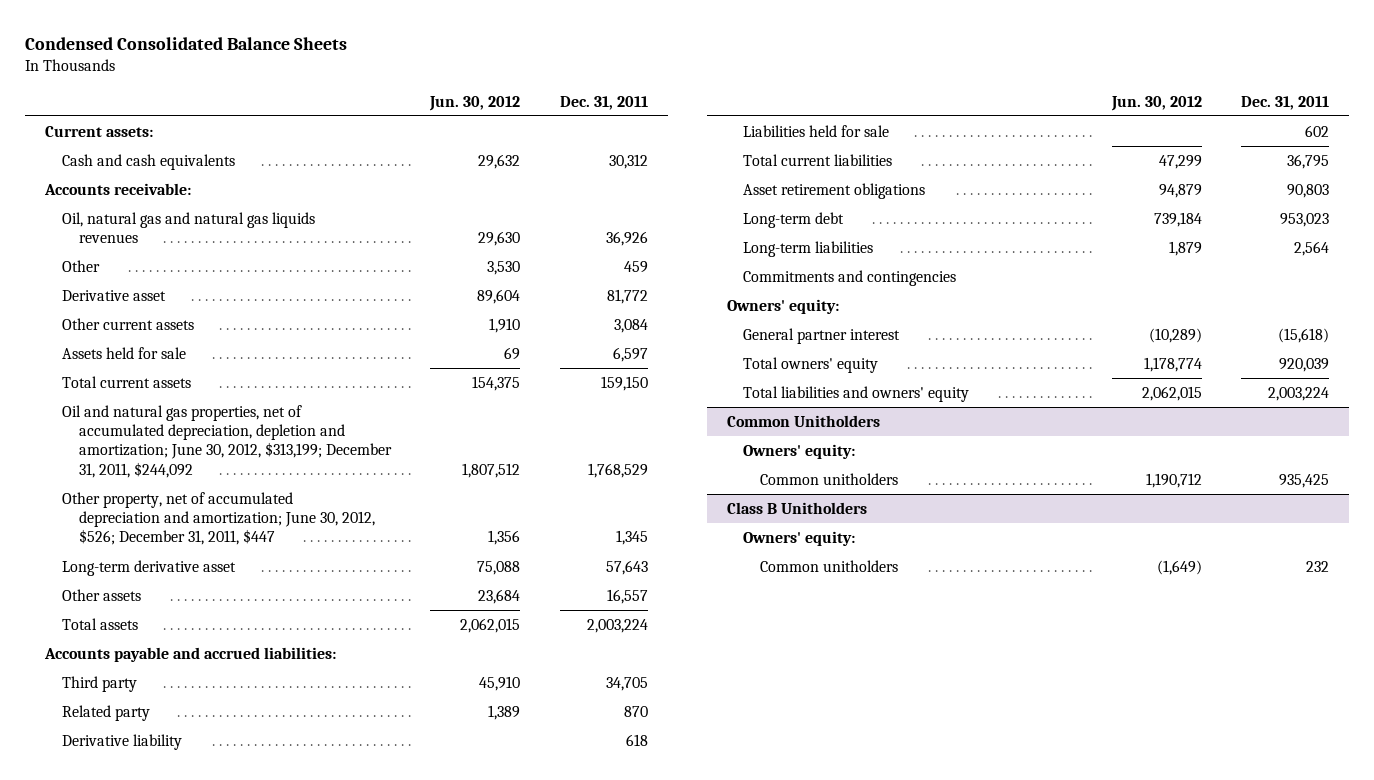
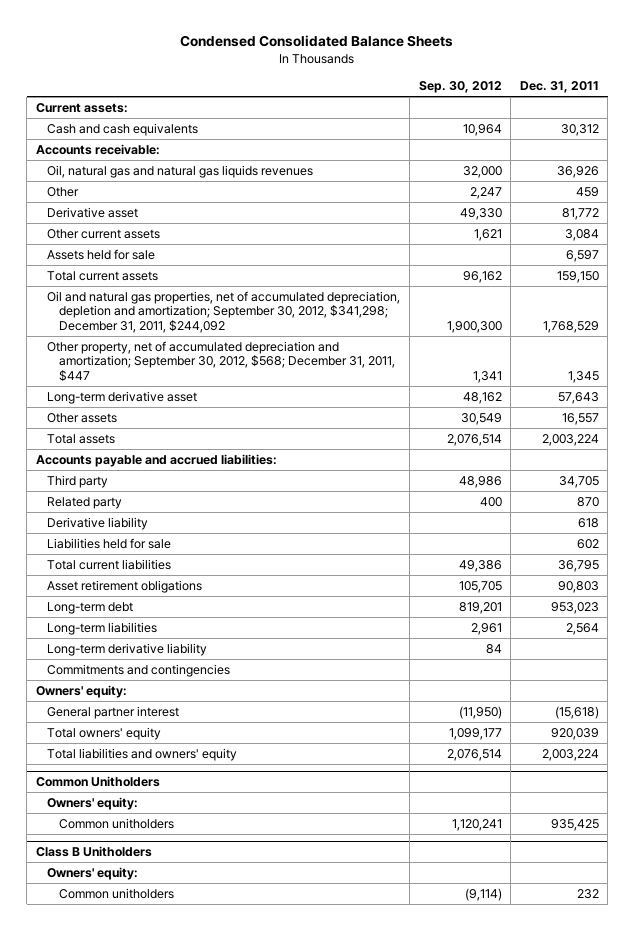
[429,95,521,111] Jun. 30, 2012 -> none
none -> [418,80,502,93] Sep. 30, 2012
[62,404,392,478] Oil and natural gas properties, net of accumulated depreciation, depletion and amortization; June 30, 2012, $313,199; December 31, 2011, $244,092 -> [47,291,401,333] Oil and natural gas properties, net of accumulated depreciation, depletion and amortization; September 30, 2012, $341,298; December 31, 2011, $244,092
[62,491,375,546] Other property, net of accumulated depreciation and amortization; June 30, 2012, $526; December 31, 2011, $447 -> [47,341,396,382] Other property, net of accumulated depreciation and amortization; September 30, 2012, $568; December 31, 2011, $447
none -> [47,643,208,657] Long-term derivative liability

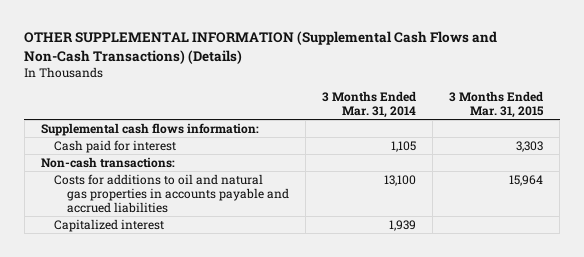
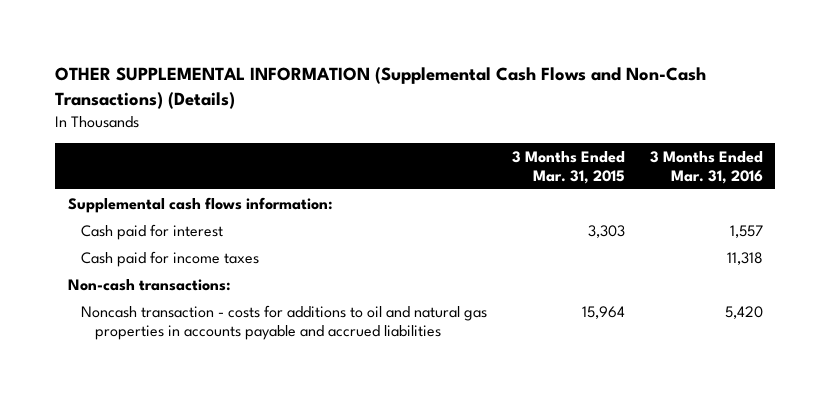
[321,91,416,119] 3 Months Ended Mar. 31, 2014 -> none
none -> [649,150,763,184] 3 Months Ended Mar. 31, 2016
none -> [81,250,260,267] Cash paid for income taxes
[53,218,164,232] Capitalized interest -> none
[53,173,289,213] Costs for additions to oil and natural gas properties in accounts payable and accrued liabilities -> [81,304,488,340] Noncash transaction - costs for additions to oil and natural gas properties in accounts payable and accrued liabilities

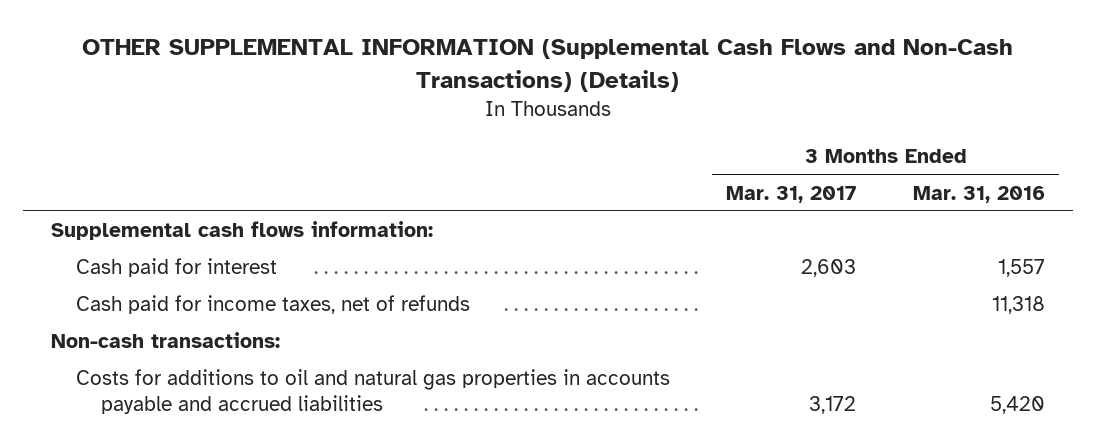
[512,150,626,184] 3 Months Ended Mar. 31, 2015 -> none
none -> [726,185,857,203] Mar. 31, 2017
[81,250,260,267] Cash paid for income taxes -> [76,295,471,315] Cash paid for income taxes, net of refunds
[81,304,488,340] Noncash transaction - costs for additions to oil and natural gas properties in accounts payable and accrued liabilities -> [76,369,671,414] Costs for additions to oil and natural gas properties in accounts payable and accrued liabilities

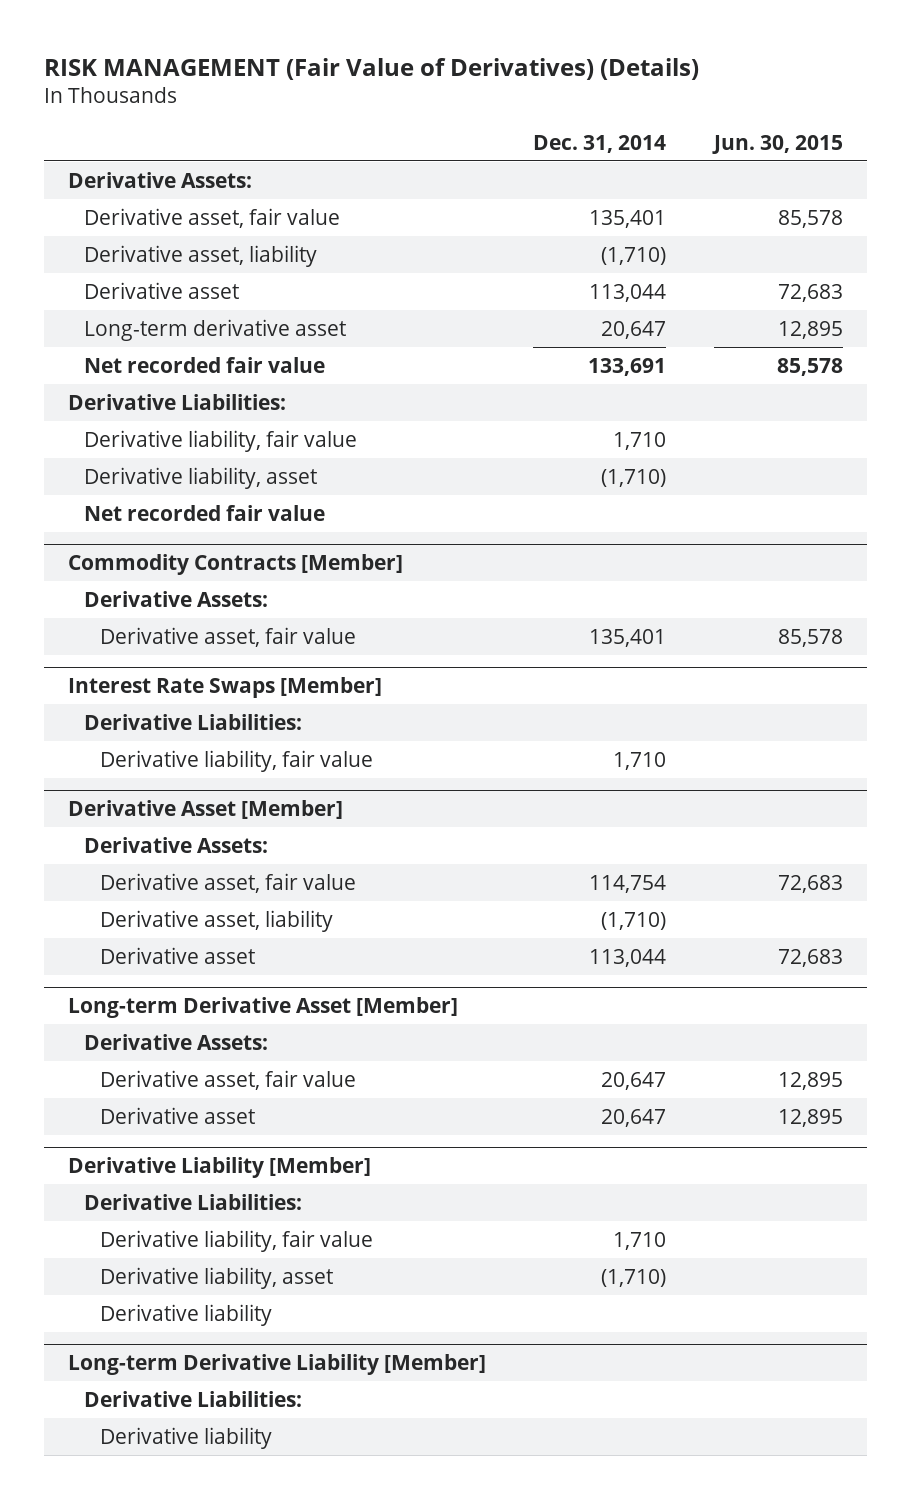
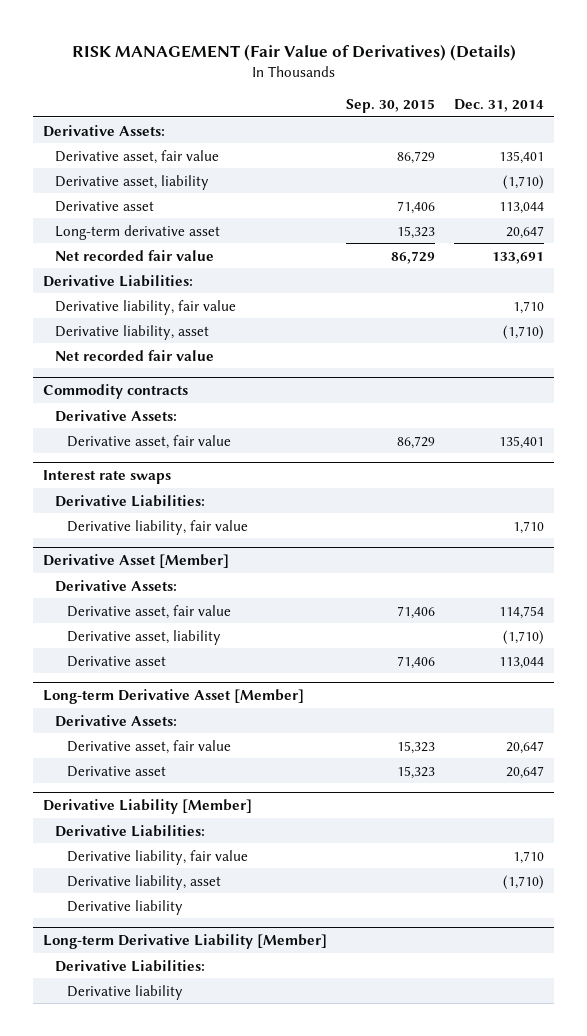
[712,134,844,154] Jun. 30, 2015 -> none
none -> [346,99,436,114] Sep. 30, 2015
[67,554,403,576] Commodity Contracts [Member] -> [43,384,189,400] Commodity contracts
[67,677,382,699] Interest Rate Swaps [Member] -> [43,470,172,485] Interest rate swaps

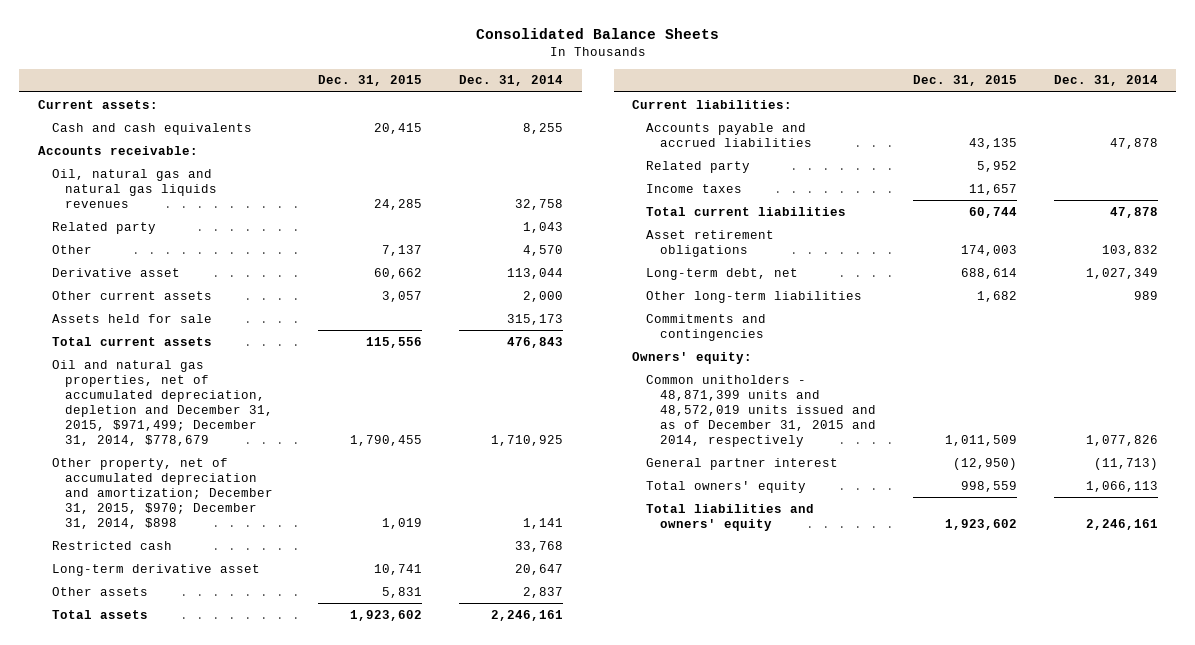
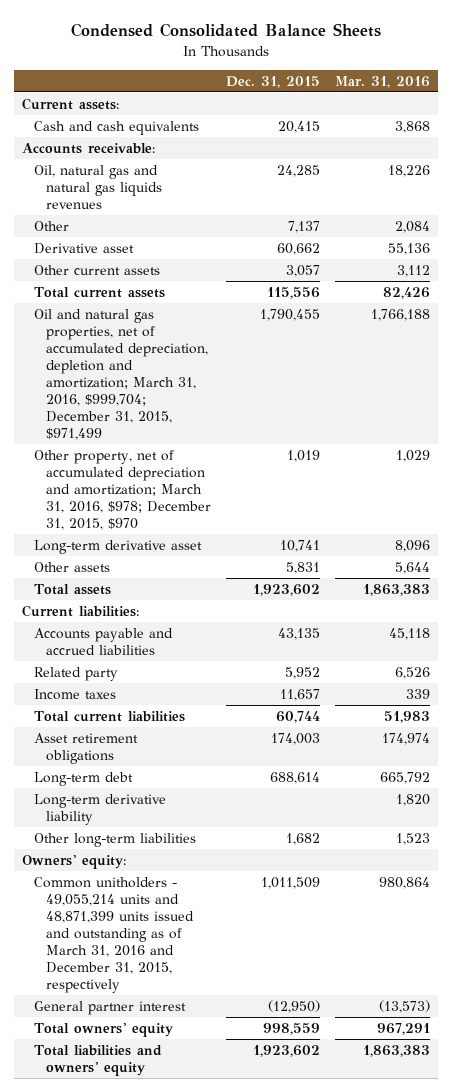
[475,28,719,40] Consolidated Balance Sheets -> [71,23,382,38] Condensed Consolidated Balance Sheets
[459,75,564,87] Dec. 31, 2014 -> none
none -> [335,75,431,88] Mar. 31, 2016
[51,221,156,234] Related party -> none
[51,313,212,323] Assets held for sale -> none
[51,540,172,550] Restricted cash -> none
[51,359,274,447] Oil and natural gas properties, net of accumulated depreciation, depletion and December 31, 2015, $971,499; December 31, 2014, $778,679 -> [33,308,208,440] Oil and natural gas properties, net of accumulated depreciation, depletion and amortization; March 31, 2016, $999,704; December 31, 2015, $971,499
[51,457,274,529] Other property, net of accumulated depreciation and amortization; December 31, 2015, $970; December 31, 2014, $898 -> [33,449,211,530] Other property, net of accumulated depreciation and amortization; March 31, 2016, $978; December 31, 2015, $970
[645,267,798,280] Long-term debt, net -> [33,771,133,786] Long-term debt
none -> [33,793,166,825] Long-term derivative liability
[645,313,766,341] Commitments and contingencies -> none
[645,374,876,447] Common unitholders - 48,871,399 units and 48,572,019 units issued and as of December 31, 2015 and 2014, respectively -> [33,876,194,993] Common unitholders - 49,055,214 units and 48,871,399 units issued and outstanding as of March 31, 2016 and December 31, 2015, respectively

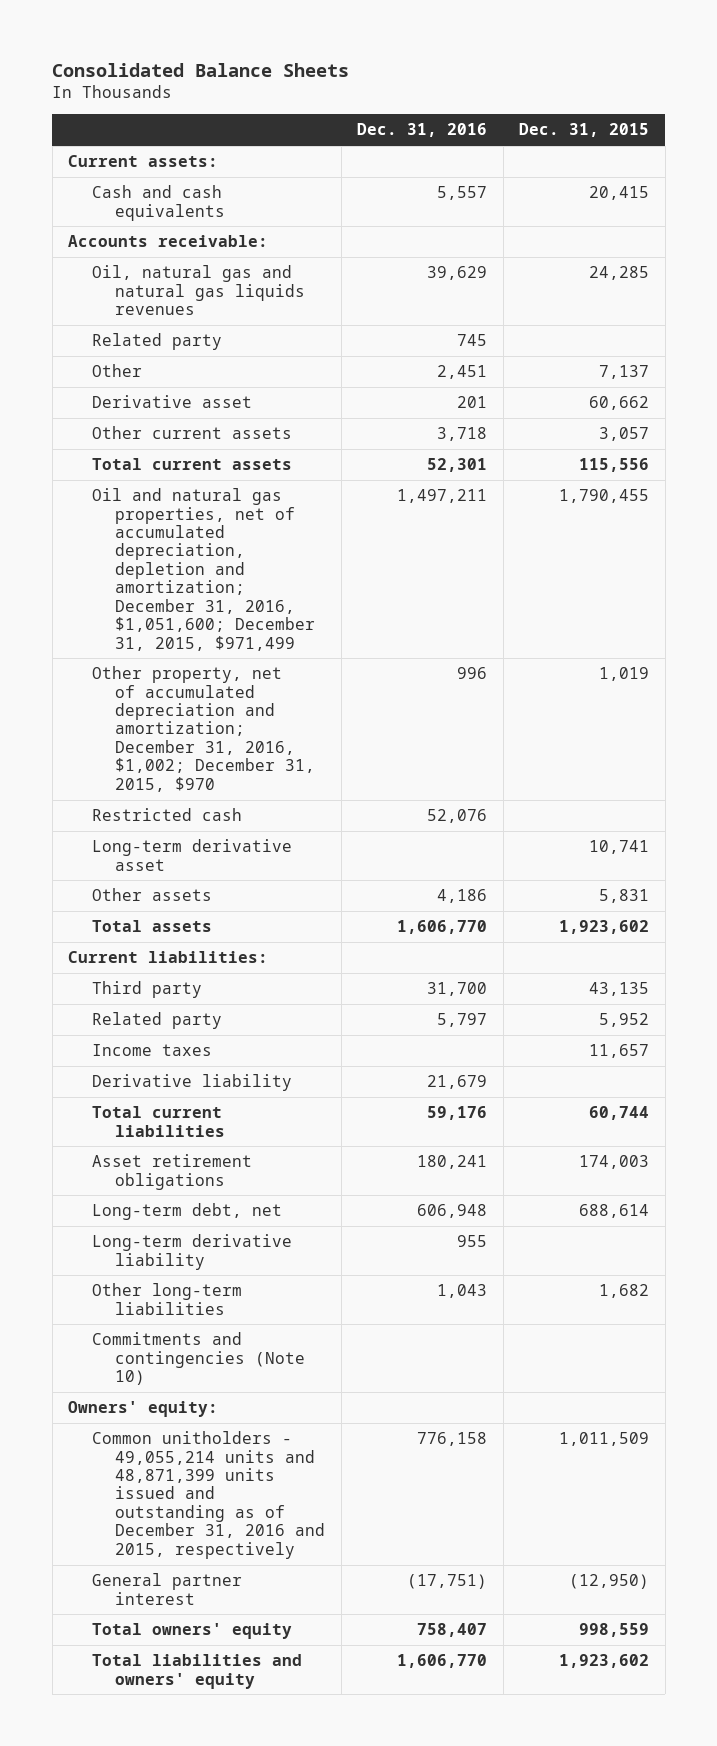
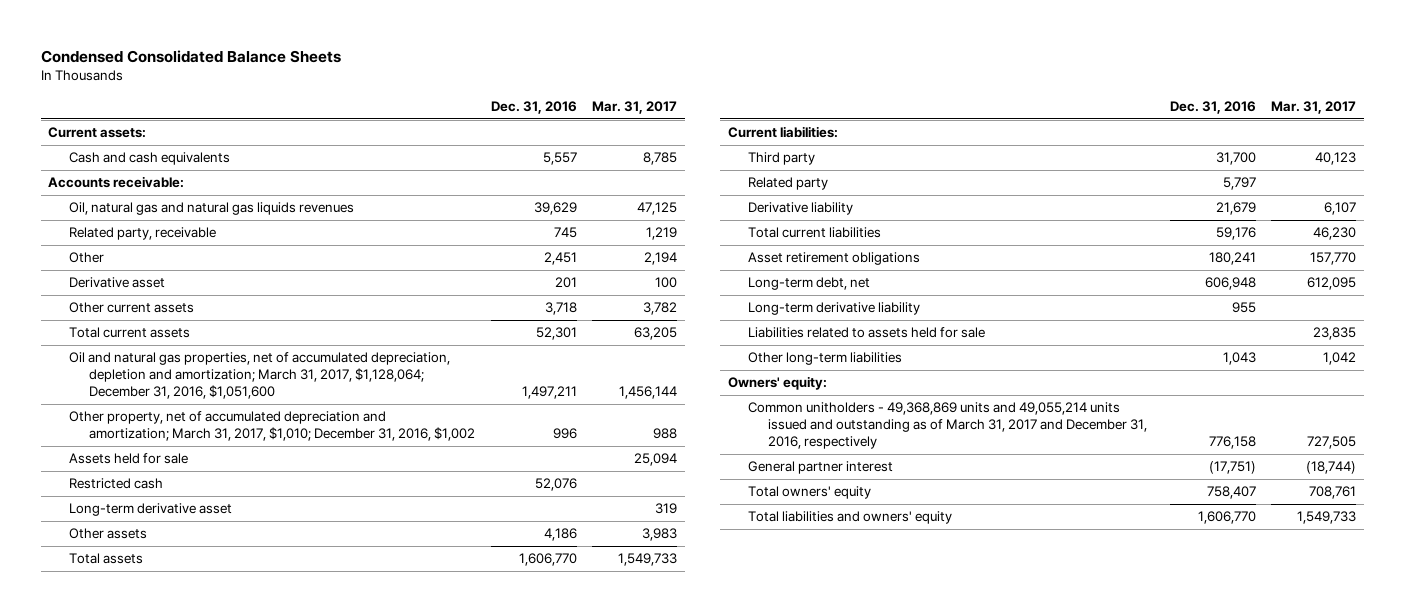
[52,62,350,77] Consolidated Balance Sheets -> [40,49,341,63] Condensed Consolidated Balance Sheets
[519,123,650,138] Dec. 31, 2015 -> none
none -> [592,101,678,115] Mar. 31, 2017
[91,333,222,351] Related party -> [68,227,216,241] Related party, receivable
[91,488,316,651] Oil and natural gas properties, net of accumulated depreciation, depletion and amortization; December 31, 2016, $1,051,600; December 31, 2015, $971,499 -> [68,352,450,400] Oil and natural gas properties, net of accumulated depreciation, depletion and amortization; March 31, 2017, $1,128,064; December 31, 2016, $1,051,600
[91,666,316,792] Other property, net of accumulated depreciation and amortization; December 31, 2016, $1,002; December 31, 2015, $970 -> [68,411,475,442] Other property, net of accumulated depreciation and amortization; March 31, 2017, $1,010; December 31, 2016, $1,002
none -> [68,453,188,465] Assets held for sale
[91,1044,212,1057] Income taxes -> none
none -> [747,327,985,339] Liabilities related to assets held for sale
[91,1332,306,1386] Commitments and contingencies (Note 10) -> none
[91,1431,326,1559] Common unitholders - 49,055,214 units and 48,871,399 units issued and outstanding as of December 31, 2016 and 2015, respectively -> [747,402,1147,450] Common unitholders - 49,368,869 units and 49,055,214 units issued and outstanding as of March 31, 2017 and December 31, 2016, respectively

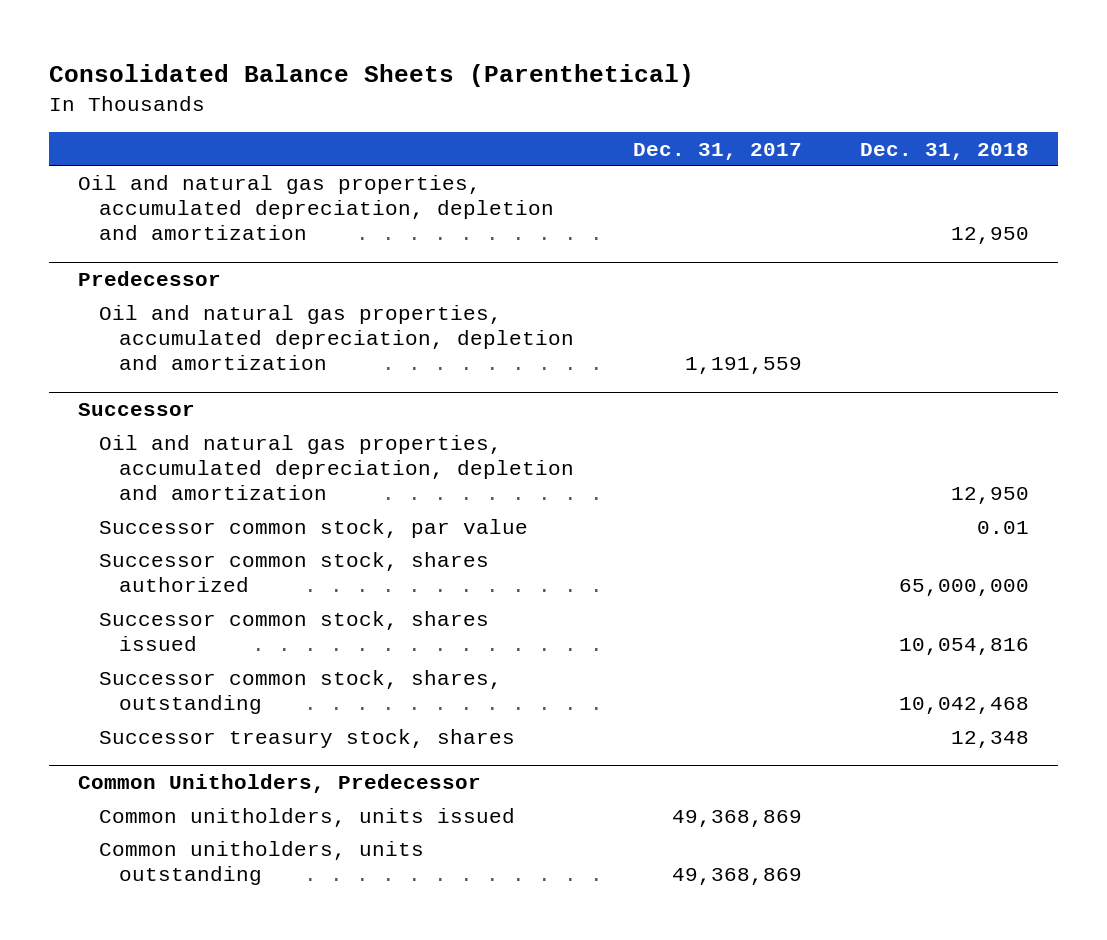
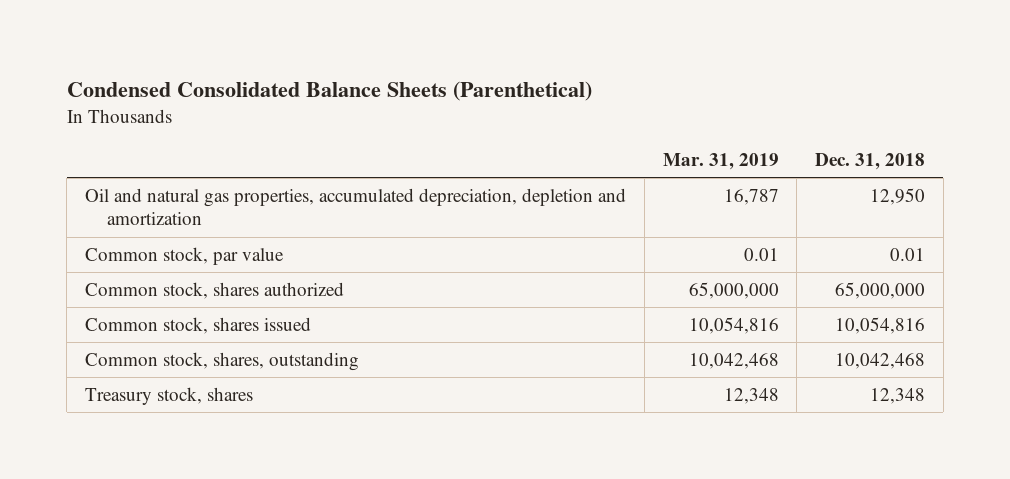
[49,64,695,88] Consolidated Balance Sheets (Parenthetical) -> [66,80,592,101] Condensed Consolidated Balance Sheets (Parenthetical)
[632,142,802,160] Dec. 31, 2017 -> none
none -> [662,153,779,171] Mar. 31, 2019
[78,271,222,287] Predecessor -> none
[98,304,575,371] Oil and natural gas properties, accumulated depreciation, depletion and amortization -> none
[78,403,196,417] Successor -> none
[98,434,575,501] Oil and natural gas properties, accumulated depreciation, depletion and amortization -> none
[78,774,482,794] Common Unitholders, Predecessor -> none
[98,807,515,827] Common unitholders, units issued -> none
[98,840,424,886] Common unitholders, units outstanding -> none
[98,518,528,538] Successor common stock, par value -> [85,247,285,266] Common stock, par value
[98,551,489,593] Successor common stock, shares authorized -> [85,282,345,300] Common stock, shares authorized
[98,610,489,652] Successor common stock, shares issued -> [85,317,312,335] Common stock, shares issued
[98,669,502,715] Successor common stock, shares, outstanding -> [85,352,360,372] Common stock, shares, outstanding
[98,728,515,748] Successor treasury stock, shares -> [85,387,254,406] Treasury stock, shares

